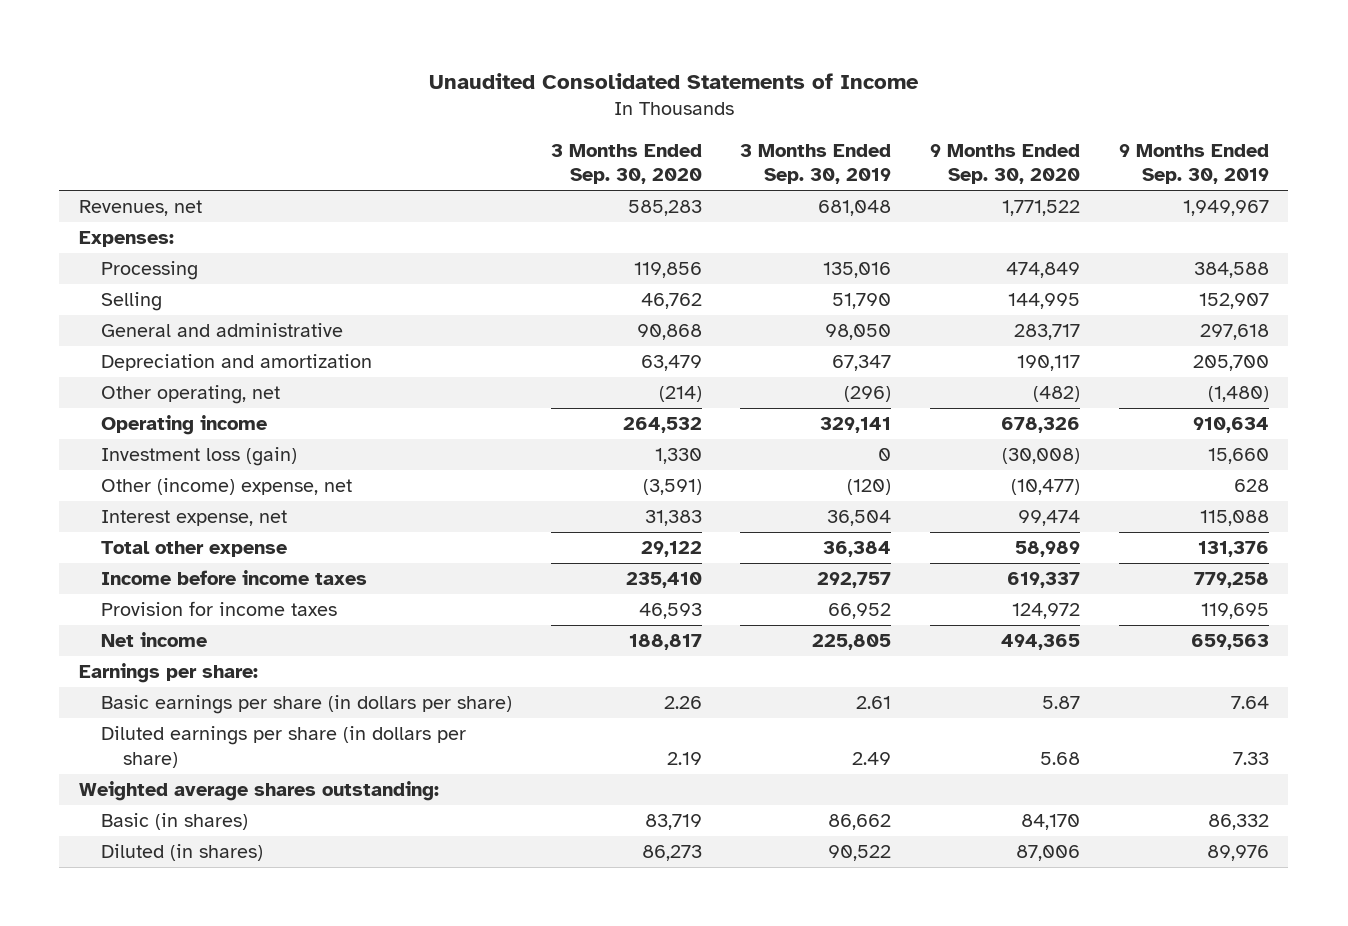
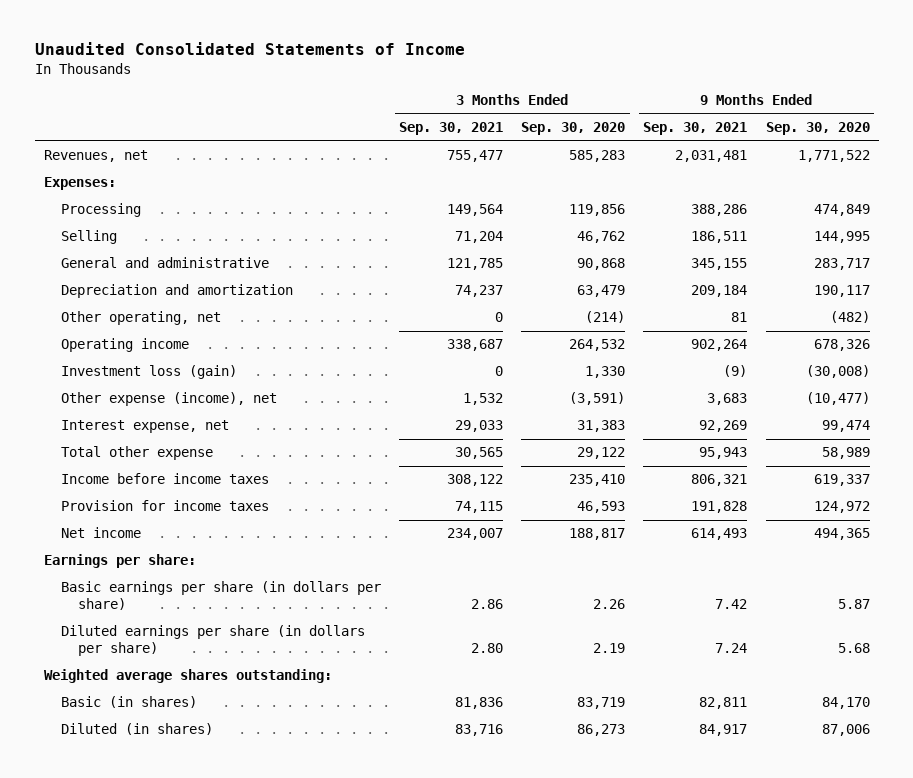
[740,143,892,185] 3 Months Ended Sep. 30, 2019 -> none
[1118,143,1269,185] 9 Months Ended Sep. 30, 2019 -> none
none -> [399,122,504,136] Sep. 30, 2021
none -> [643,122,748,136] Sep. 30, 2021
[100,478,352,496] Other (income) expense, net -> [61,392,278,407] Other expense (income), net

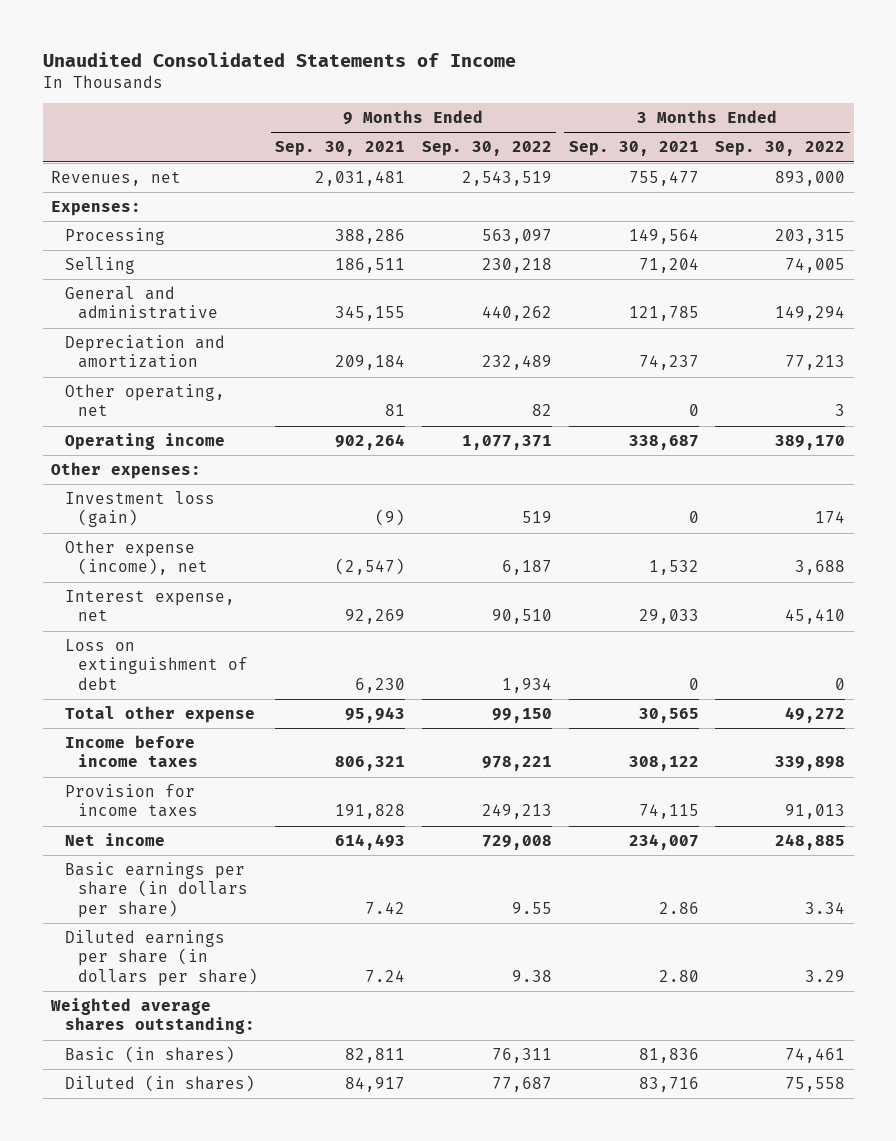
[521,122,626,136] Sep. 30, 2020 -> none
[765,122,870,136] Sep. 30, 2020 -> none
none -> [421,141,552,157] Sep. 30, 2022
none -> [715,141,846,157] Sep. 30, 2022
none -> [51,462,202,480] Other expenses:
[707,393,748,406] 3,683 -> [334,558,405,576] (2,547)
none -> [64,639,249,690] Loss on extinguishment of debt
[43,554,196,569] Earnings per share: -> none

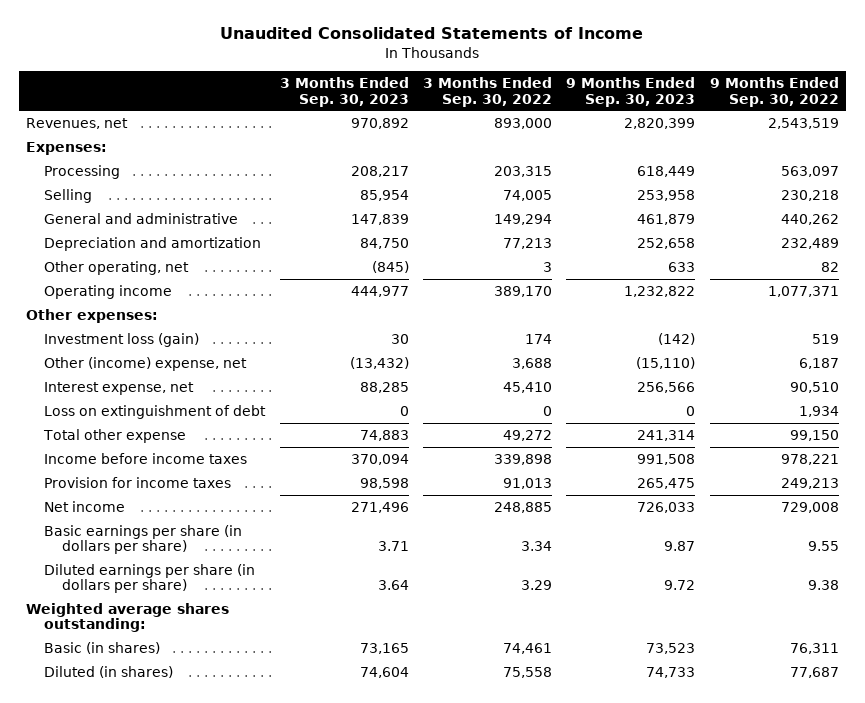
[274,141,405,157] Sep. 30, 2021 -> none
[568,141,699,157] Sep. 30, 2021 -> none
none -> [279,76,409,107] 3 Months Ended Sep. 30, 2023
none -> [566,76,696,107] 9 Months Ended Sep. 30, 2023
[64,540,209,576] Other expense (income), net -> [44,356,248,371] Other (income) expense, net

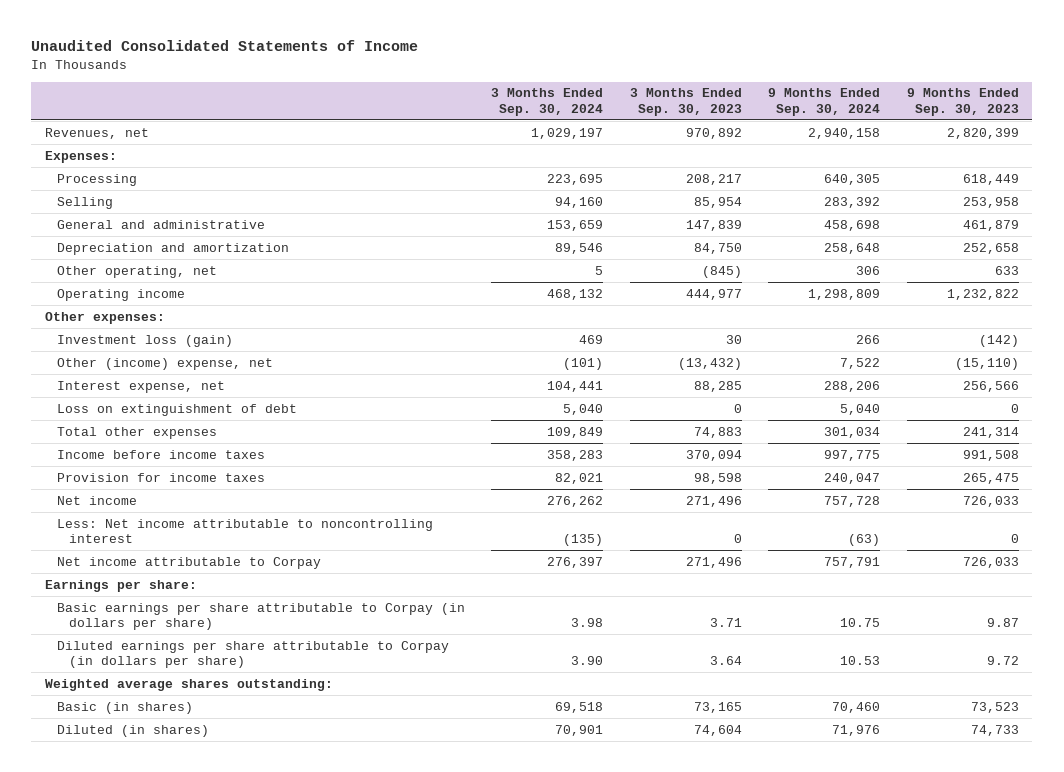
[422,76,552,107] 3 Months Ended Sep. 30, 2022 -> none
[709,76,839,107] 9 Months Ended Sep. 30, 2022 -> none
none -> [491,88,604,116] 3 Months Ended Sep. 30, 2024
none -> [768,88,881,116] 9 Months Ended Sep. 30, 2024
[43,428,187,443] Total other expense -> [56,426,217,439] Total other expenses
none -> [56,518,433,543] Less: Net income attributable to noncontrolling interest
none -> [56,556,321,569] Net income attributable to Corpay
none -> [44,579,197,592] Earnings per share:
[44,524,243,555] Basic earnings per share (in dollars per share) -> [56,602,465,630] Basic earnings per share attributable to Corpay (in dollars per share)
[44,563,256,594] Diluted earnings per share (in dollars per share) -> [56,640,449,668] Diluted earnings per share attributable to Corpay (in dollars per share)

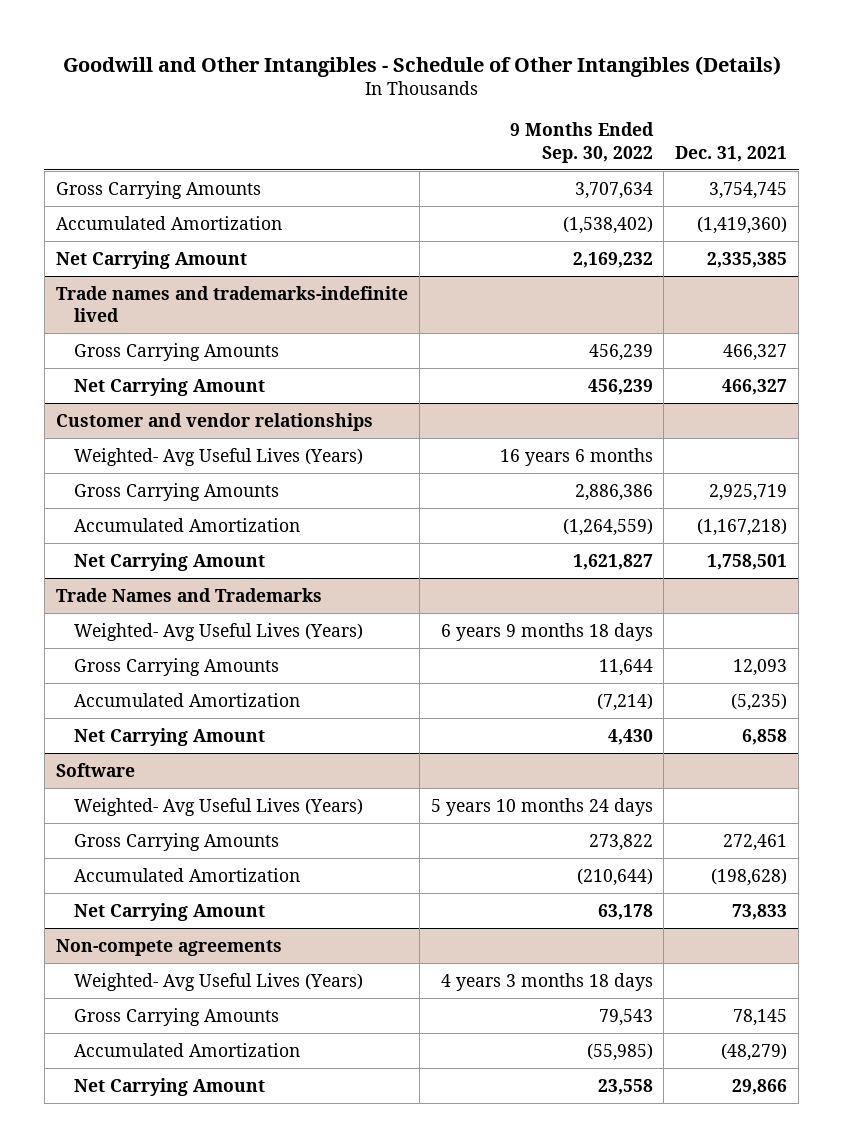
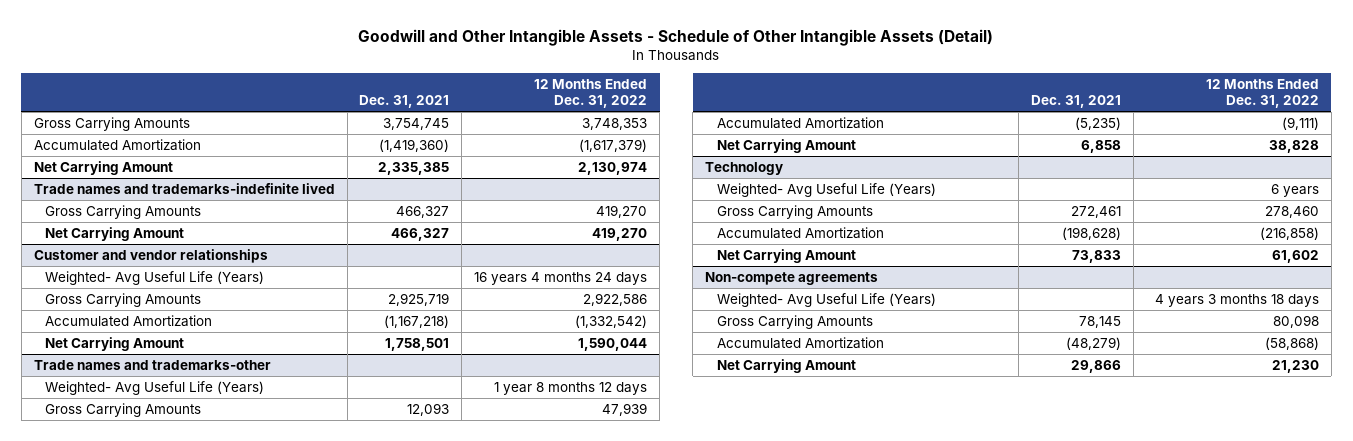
[62,55,781,77] Goodwill and Other Intangibles - Schedule of Other Intangibles (Details) -> [358,28,994,46] Goodwill and Other Intangible Assets - Schedule of Other Intangible Assets (Detail)
[509,122,654,163] 9 Months Ended Sep. 30, 2022 -> none
none -> [534,79,648,108] 12 Months Ended Dec. 31, 2022
[73,447,363,466] Weighted- Avg Useful Lives (Years) -> [45,271,265,286] Weighted- Avg Useful Life (Years)
[55,587,322,602] Trade Names and Trademarks -> [33,360,271,371] Trade names and trademarks-other
[73,622,363,641] Weighted- Avg Useful Lives (Years) -> [45,381,265,396] Weighted- Avg Useful Life (Years)
[55,762,135,777] Software -> [705,162,784,176] Technology
[73,797,363,816] Weighted- Avg Useful Lives (Years) -> [716,183,936,198] Weighted- Avg Useful Life (Years)
[73,972,363,991] Weighted- Avg Useful Lives (Years) -> [716,293,936,308] Weighted- Avg Useful Life (Years)

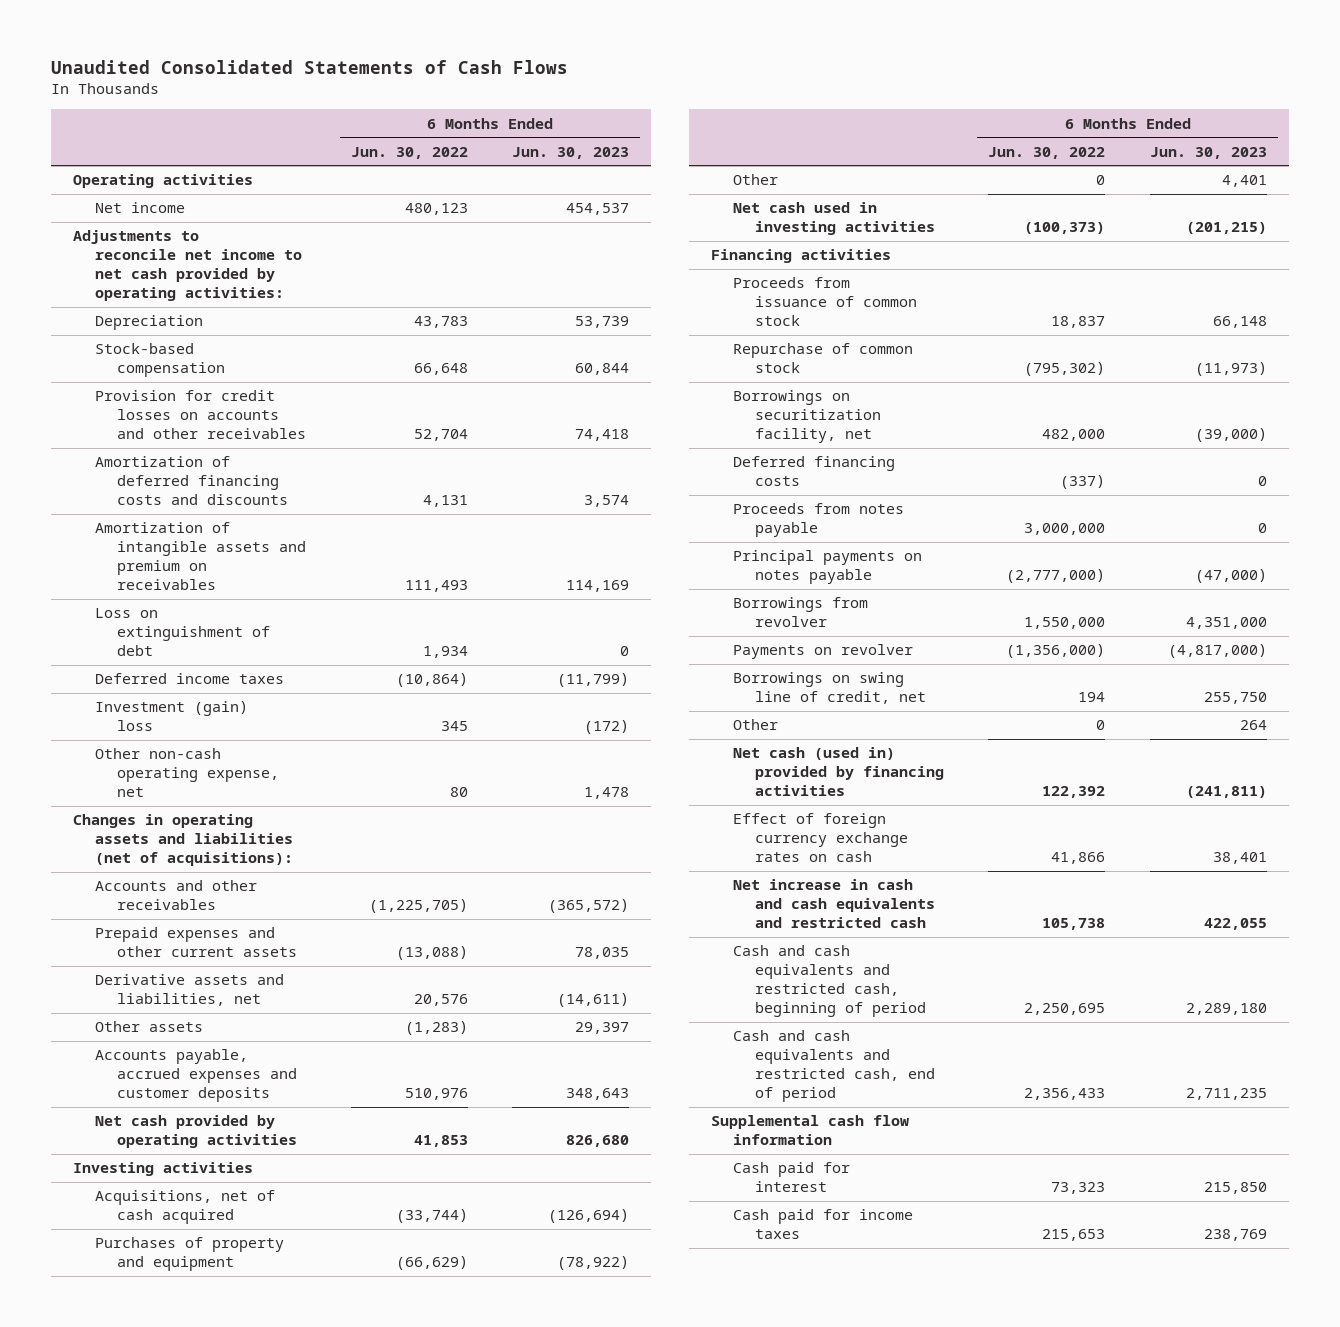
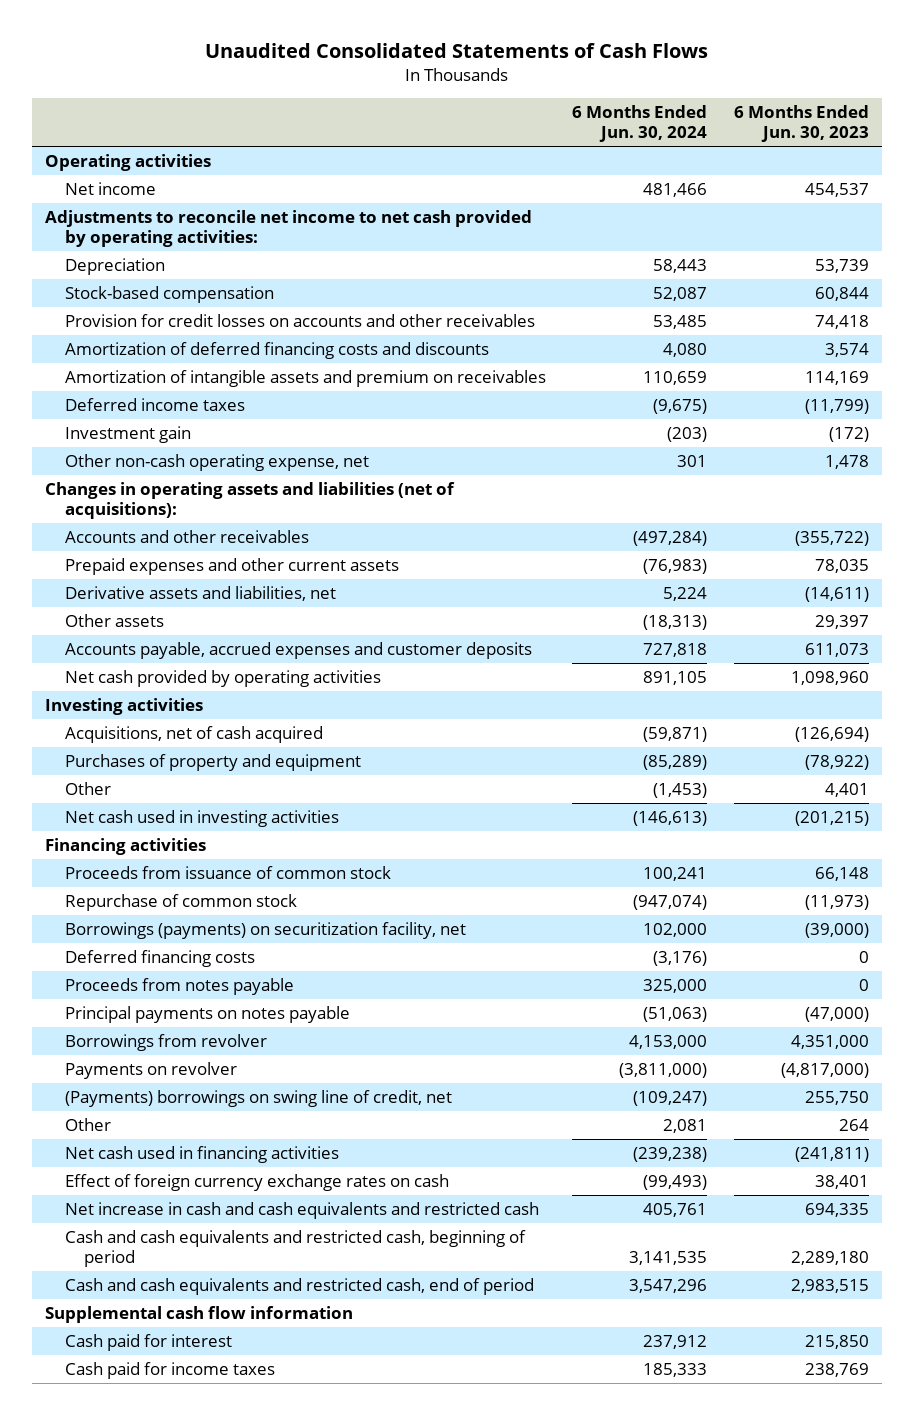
[350,146,468,159] Jun. 30, 2022 -> none
none -> [572,105,708,143] 6 Months Ended Jun. 30, 2024
[95,608,271,657] Loss on extinguishment of debt -> none
[95,701,249,732] Investment (gain) loss -> [64,425,191,443] Investment gain
[547,899,629,914] (365,572) -> [794,530,869,546] (355,722)
[565,1088,629,1101] 348,643 -> [804,642,869,657] 611,073
[565,1135,629,1148] 826,680 -> [790,670,869,685] 1,098,960
[732,390,882,444] Borrowings on securitization facility, net -> [64,921,466,939] Borrowings (payments) on securitization facility, net
[732,672,927,705] Borrowings on swing line of credit, net -> [64,1089,452,1107] (Payments) borrowings on swing line of credit, net
[732,747,945,797] Net cash (used in) provided by financing activities -> [64,1145,339,1163] Net cash used in financing activities
[1203,918,1267,931] 422,055 -> [804,1202,869,1217] 694,335
[1185,1088,1267,1101] 2,711,235 -> [790,1278,869,1293] 2,983,515

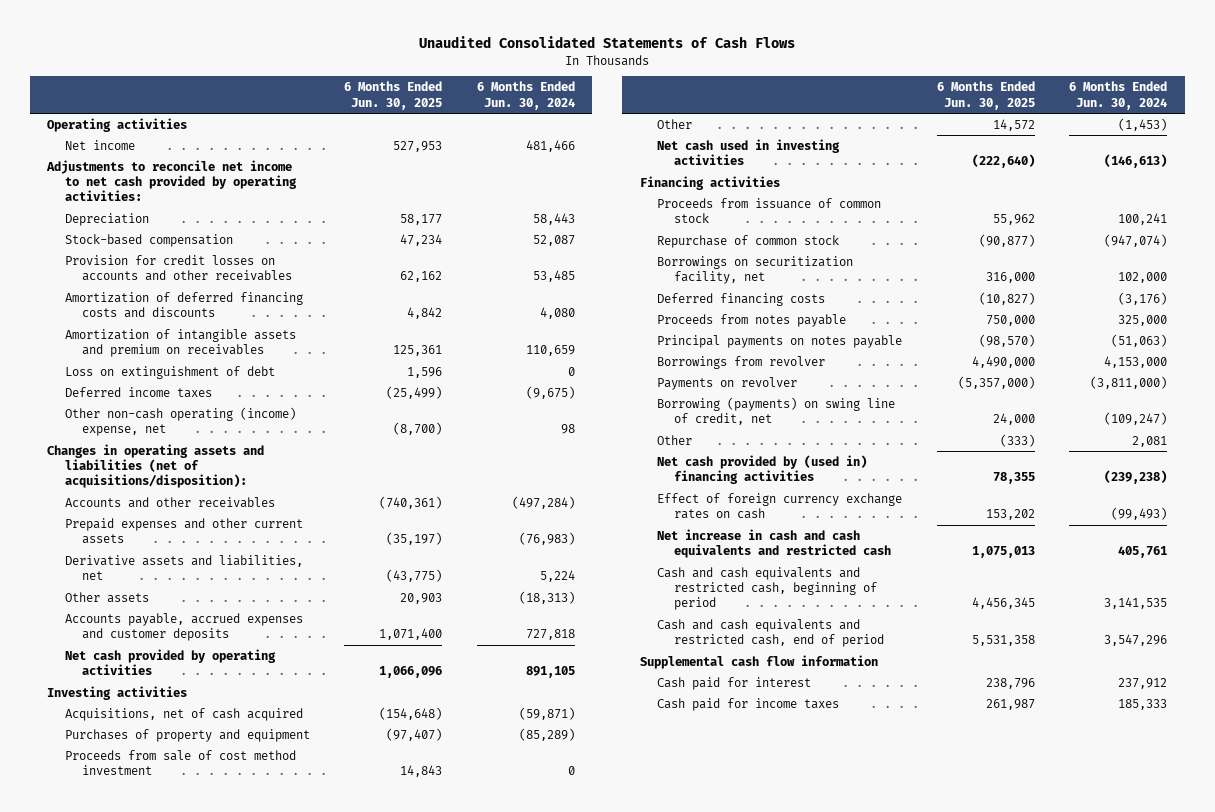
[733,105,869,143] 6 Months Ended Jun. 30, 2023 -> none
none -> [344,81,443,110] 6 Months Ended Jun. 30, 2025
none -> [64,365,275,379] Loss on extinguishment of debt
[64,425,191,443] Investment gain -> none
[64,453,369,471] Other non-cash operating expense, net -> [64,406,296,437] Other non-cash operating (income) expense, net
[677,454,708,467] 301 -> [561,424,576,435] 98
[44,481,455,519] Changes in operating assets and liabilities (net of acquisitions): -> [47,443,265,489] Changes in operating assets and liabilities (net of acquisitions/disposition):
none -> [64,749,296,776] Proceeds from sale of cost method investment
[64,921,466,939] Borrowings (payments) on securitization facility, net -> [656,255,853,285] Borrowings on securitization facility, net
[64,1089,452,1107] (Payments) borrowings on swing line of credit, net -> [656,396,895,426] Borrowing (payments) on swing line of credit, net
[64,1145,339,1163] Net cash used in financing activities -> [656,454,867,485] Net cash provided by (used in) financing activities

